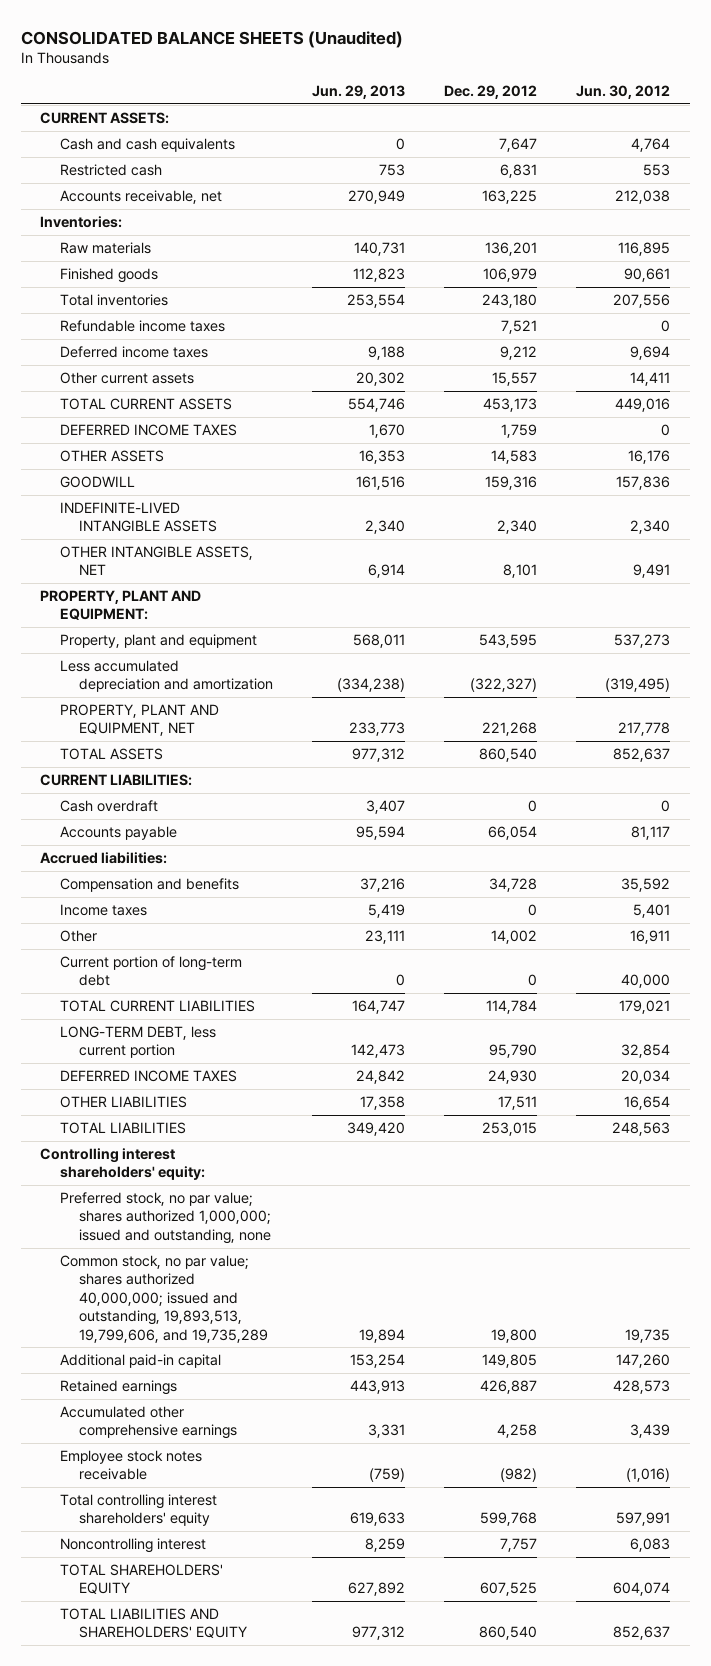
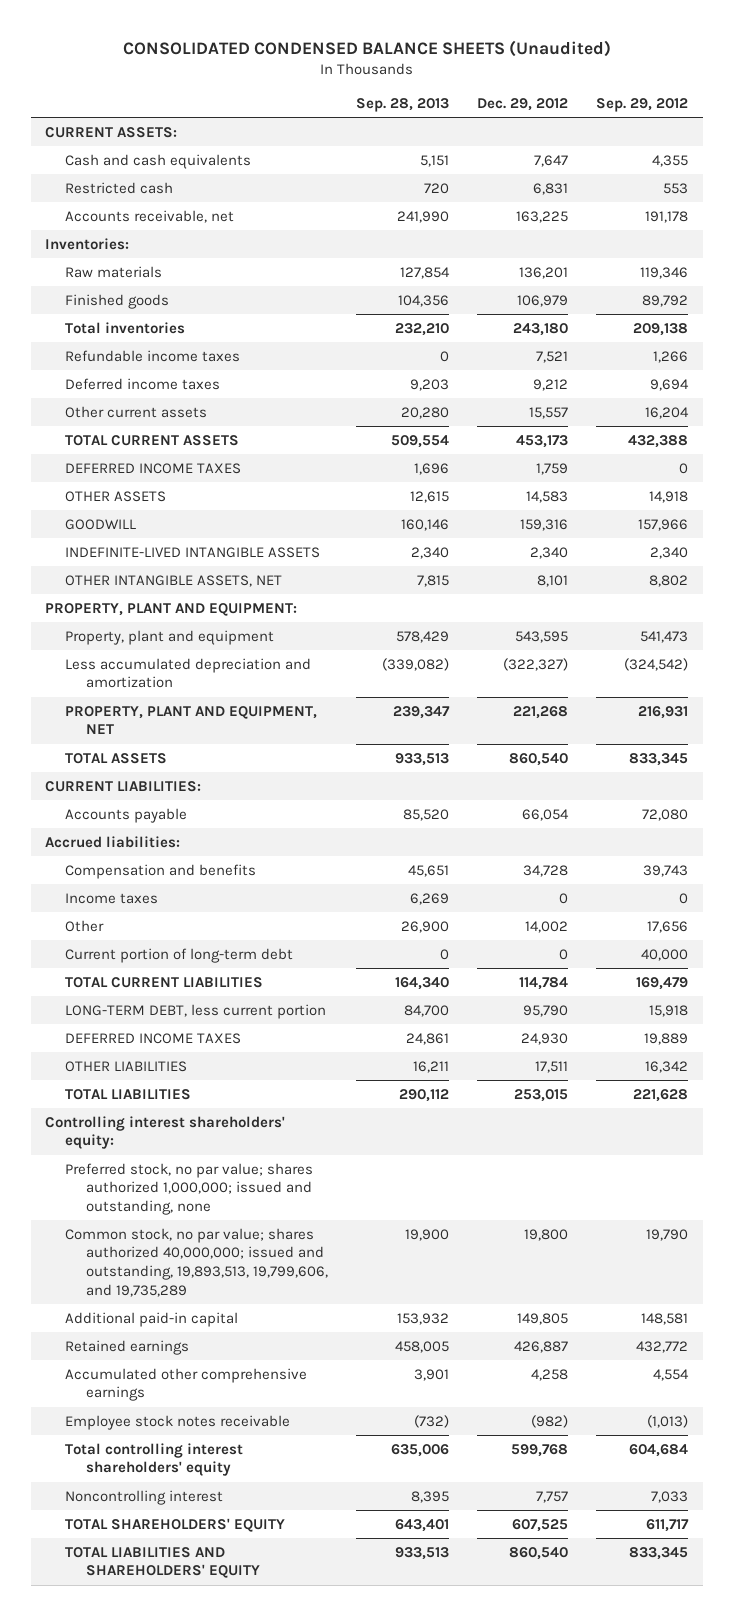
[20,30,403,48] CONSOLIDATED BALANCE SHEETS (Unaudited) -> [122,40,611,58] CONSOLIDATED CONDENSED BALANCE SHEETS (Unaudited)
[312,85,406,100] Jun. 29, 2013 -> none
[576,85,671,100] Jun. 30, 2012 -> none
none -> [355,98,449,113] Sep. 28, 2013
none -> [596,98,689,113] Sep. 29, 2012
[59,800,158,813] Cash overdraft -> none

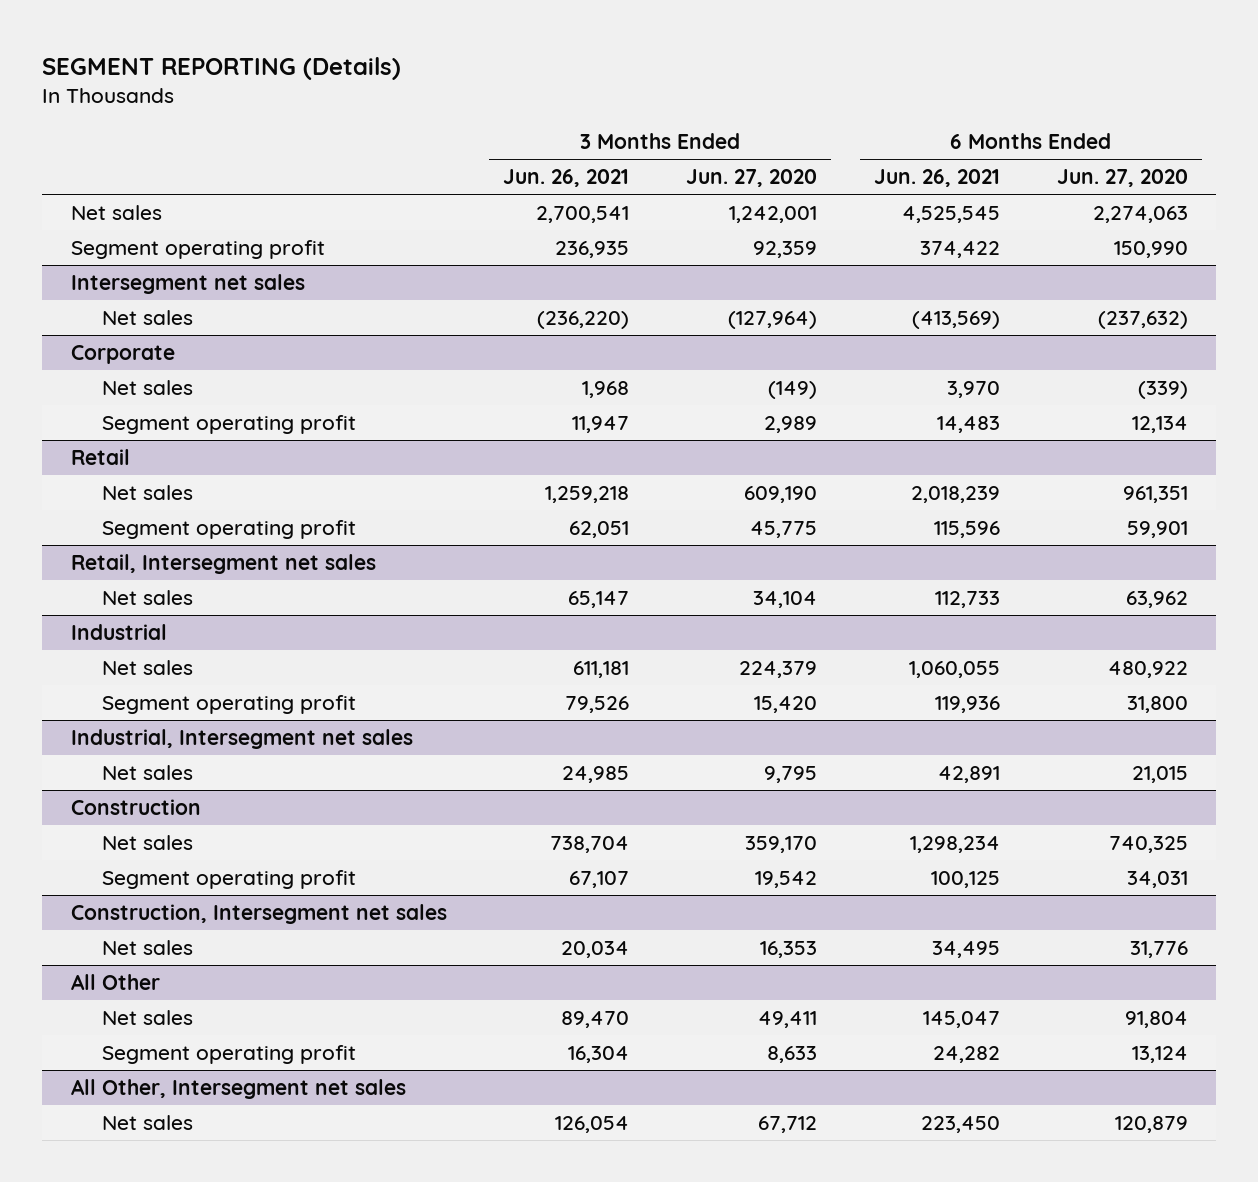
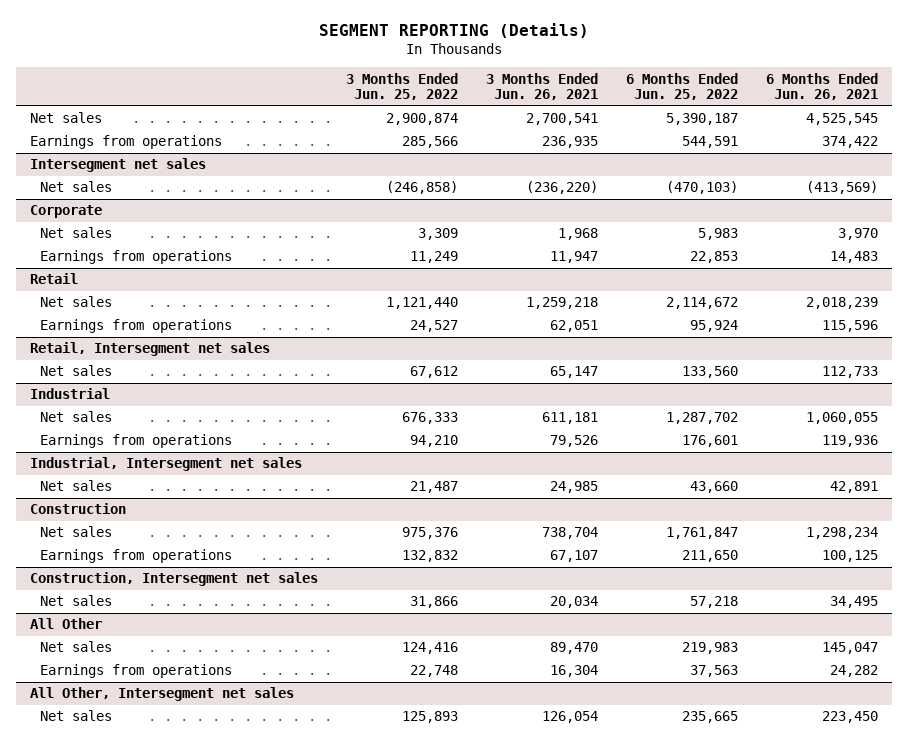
[686,169,818,188] Jun. 27, 2020 -> none
[1056,169,1188,188] Jun. 27, 2020 -> none
none -> [345,72,458,101] 3 Months Ended Jun. 25, 2022
none -> [625,72,738,101] 6 Months Ended Jun. 25, 2022
[70,240,325,260] Segment operating profit -> [29,135,222,150] Earnings from operations
[101,415,356,435] Segment operating profit -> [39,250,232,265] Earnings from operations
[101,520,356,540] Segment operating profit -> [39,319,232,334] Earnings from operations
[101,695,356,715] Segment operating profit -> [39,434,232,449] Earnings from operations
[101,870,356,890] Segment operating profit -> [39,549,232,564] Earnings from operations
[101,1045,356,1065] Segment operating profit -> [39,664,232,679] Earnings from operations

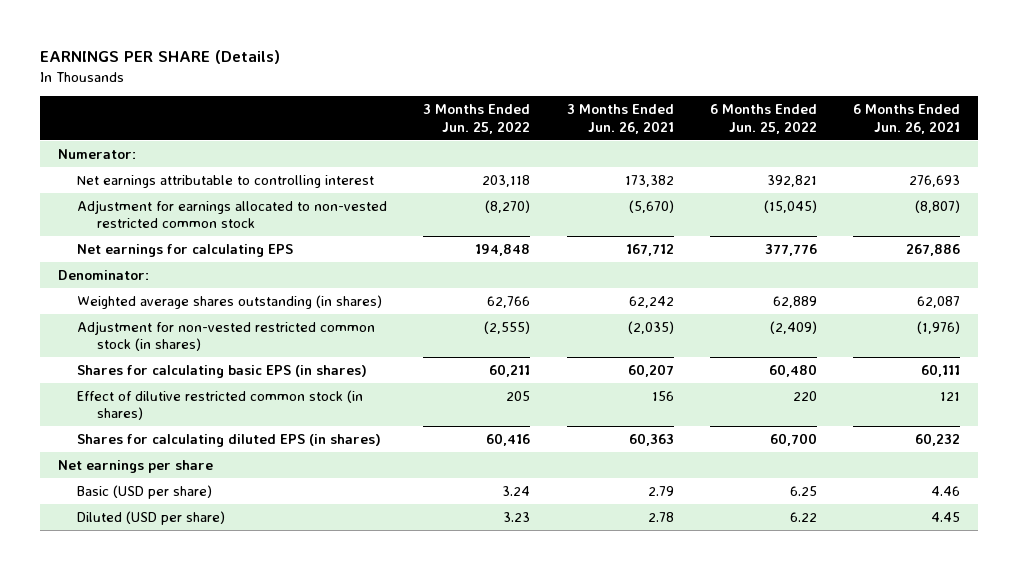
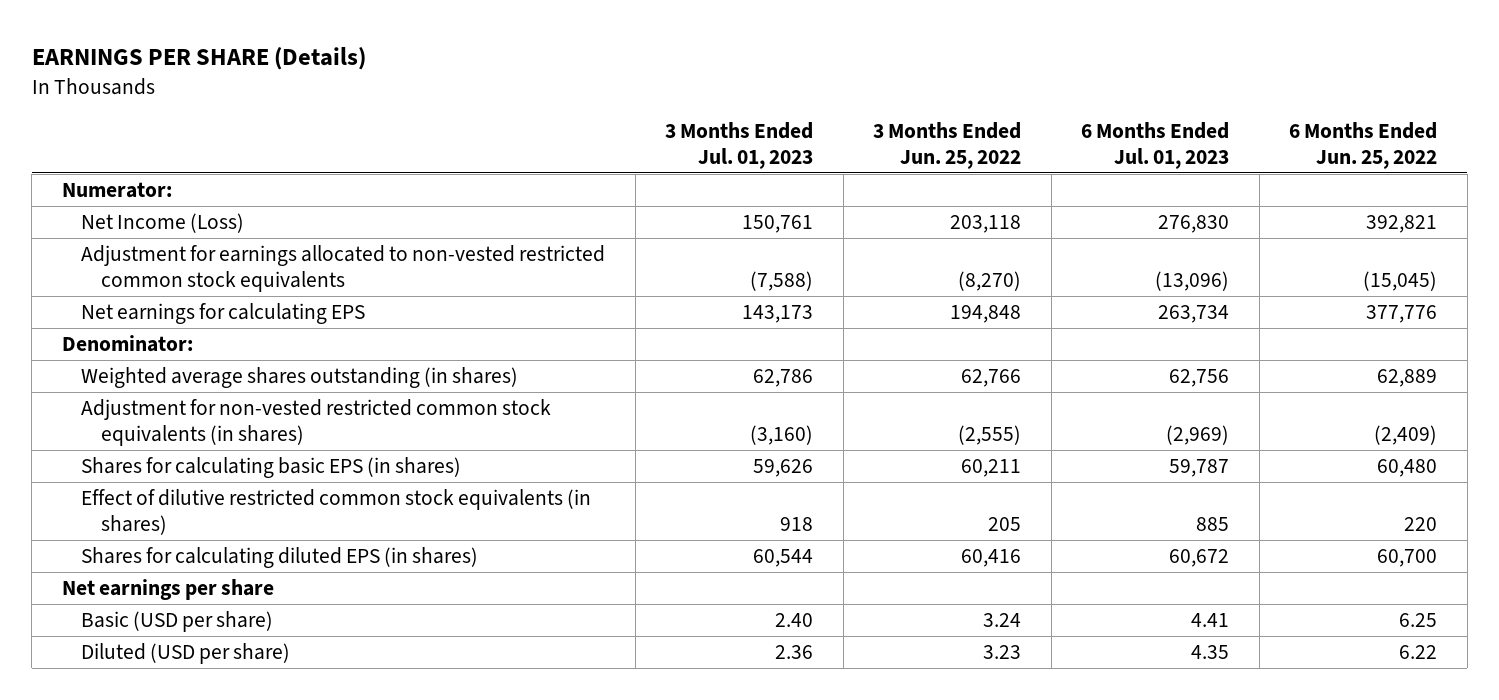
[566,104,674,134] 3 Months Ended Jun. 26, 2021 -> none
[852,104,960,134] 6 Months Ended Jun. 26, 2021 -> none
none -> [665,121,814,169] 3 Months Ended Jul. 01, 2023
none -> [1081,121,1230,169] 6 Months Ended Jul. 01, 2023
[77,174,375,188] Net earnings attributable to controlling interest -> [81,213,245,234] Net Income (Loss)
[77,199,388,229] Adjustment for earnings allocated to non-vested restricted common stock -> [81,245,606,293] Adjustment for earnings allocated to non-vested restricted common stock equivalents
[77,320,376,352] Adjustment for non-vested restricted common stock (in shares) -> [81,399,552,447] Adjustment for non-vested restricted common stock equivalents (in shares)
[77,389,364,421] Effect of dilutive restricted common stock (in shares) -> [81,489,592,536] Effect of dilutive restricted common stock equivalents (in shares)

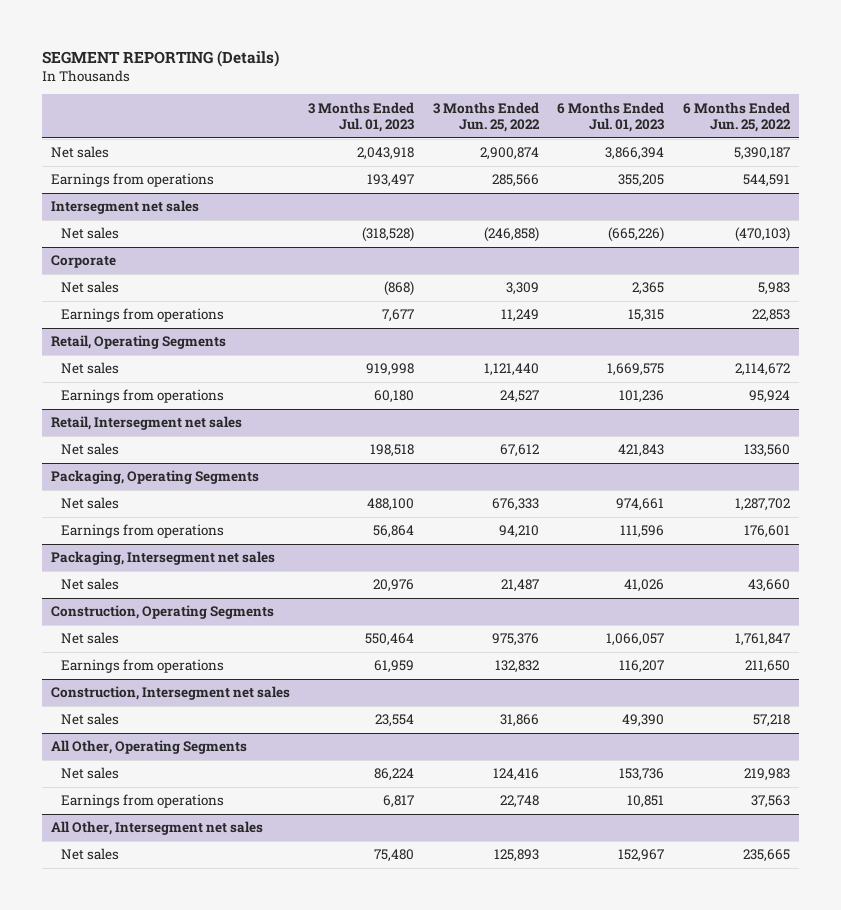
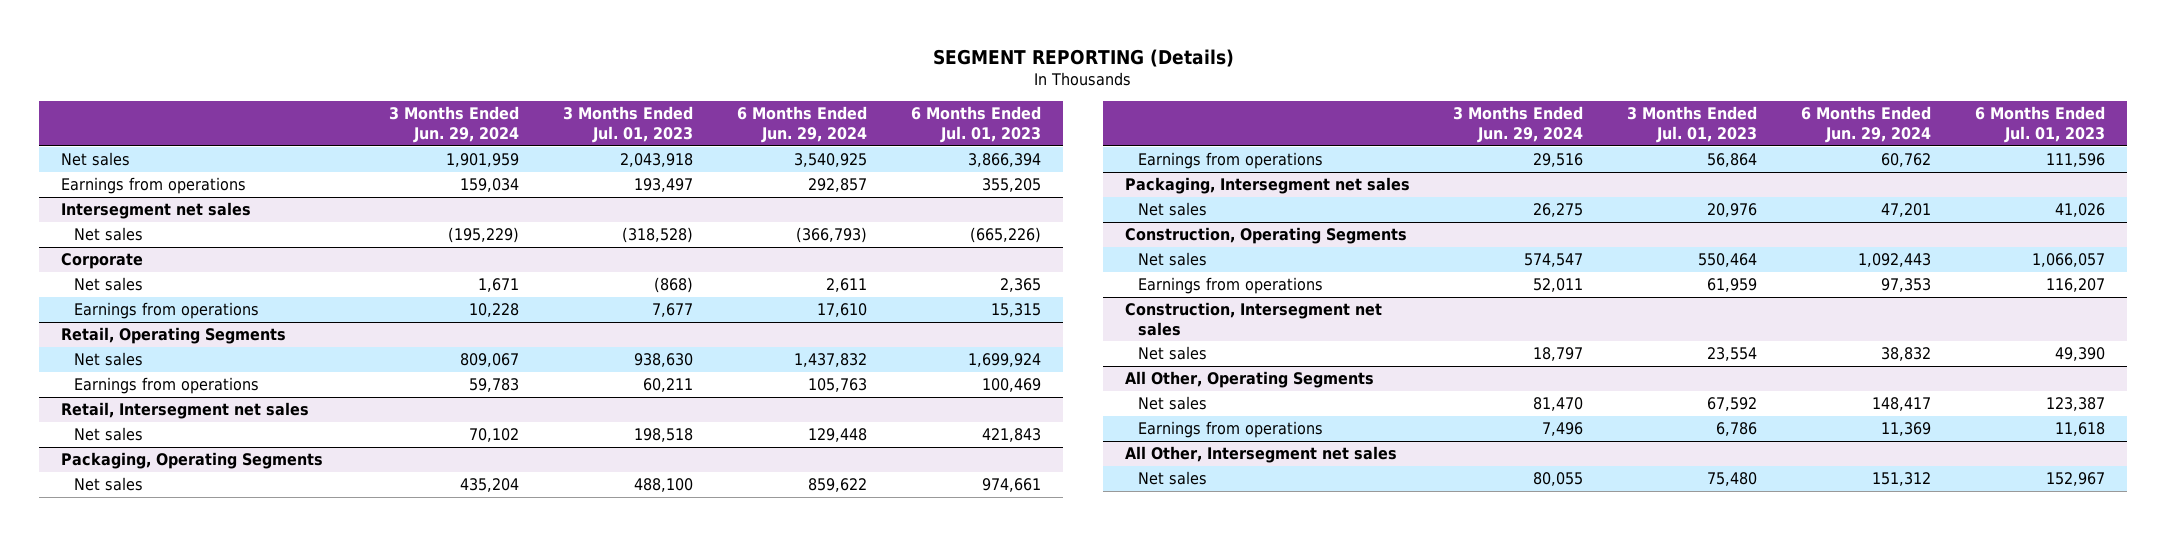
[432,101,540,133] 3 Months Ended Jun. 25, 2022 -> none
[682,101,791,133] 6 Months Ended Jun. 25, 2022 -> none
none -> [389,106,520,144] 3 Months Ended Jun. 29, 2024
none -> [736,106,867,144] 6 Months Ended Jun. 29, 2024
[366,363,415,377] 919,998 -> [634,353,694,368] 938,630
[607,363,665,377] 1,669,575 -> [967,353,1041,368] 1,699,924
[374,390,415,404] 60,180 -> [643,378,694,393] 60,211
[619,390,665,404] 101,236 -> [981,378,1041,393] 100,469
[374,768,415,782] 86,224 -> [1707,397,1758,412] 67,592
[619,768,665,782] 153,736 -> [2045,397,2105,412] 123,387
[383,795,415,809] 6,817 -> [1716,422,1758,437] 6,786
[627,795,665,809] 10,851 -> [2054,422,2105,437] 11,618

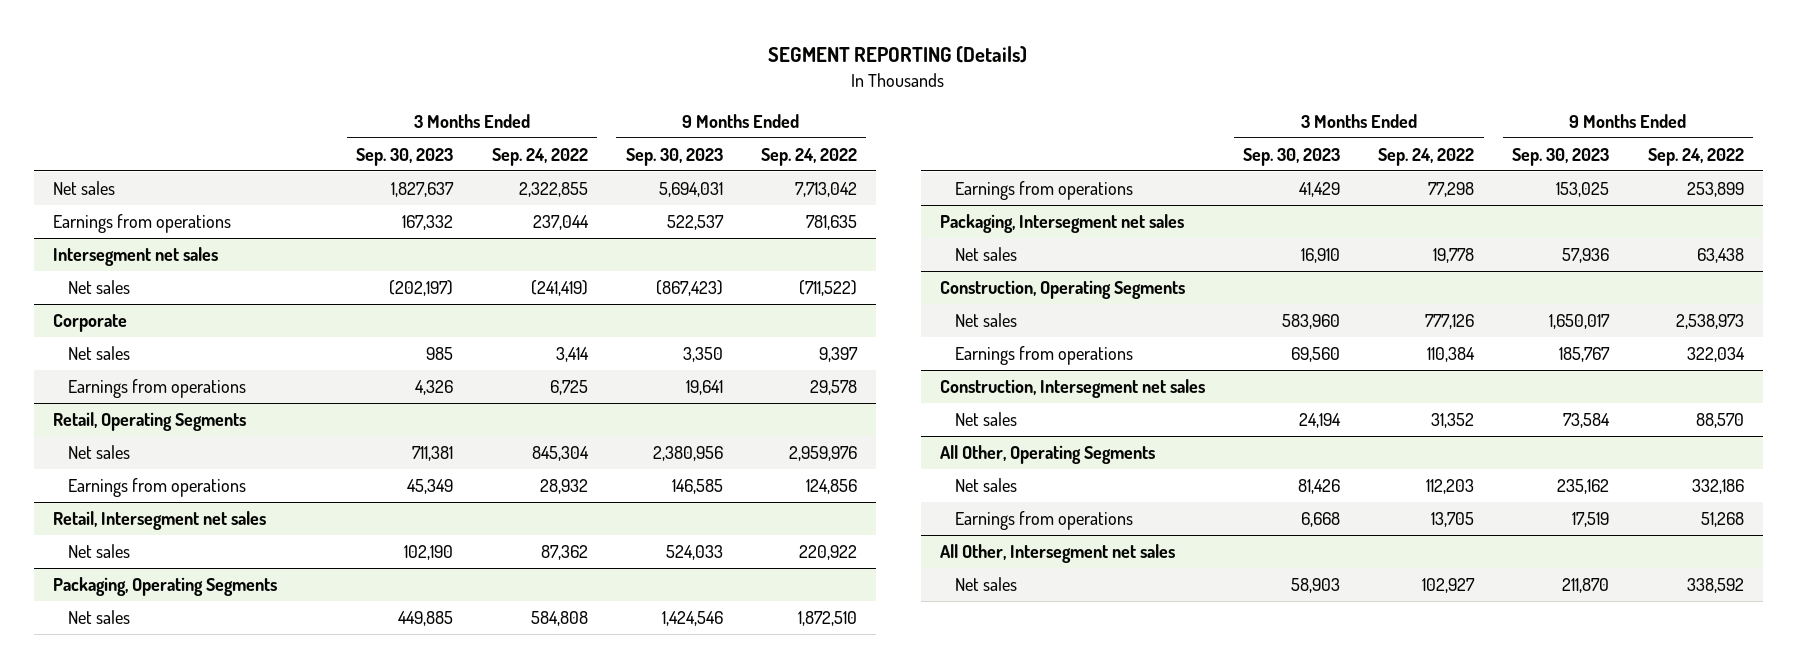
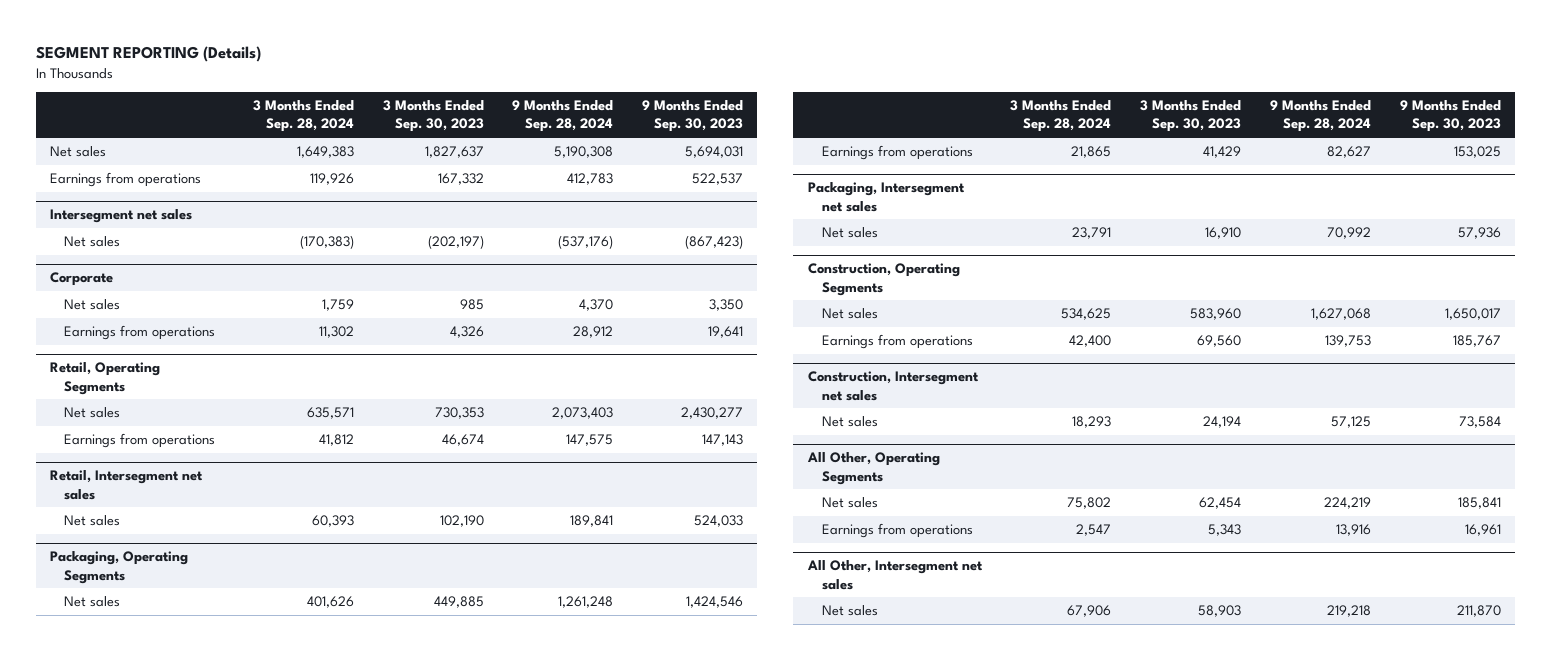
[491,147,588,166] Sep. 24, 2022 -> none
[760,147,857,166] Sep. 24, 2022 -> none
none -> [252,100,354,133] 3 Months Ended Sep. 28, 2024
none -> [512,100,614,133] 9 Months Ended Sep. 28, 2024
[412,446,454,462] 711,381 -> [434,407,484,420] 730,353
[652,446,723,462] 2,380,956 -> [680,407,743,420] 2,430,277
[407,479,454,495] 45,349 -> [441,434,484,447] 46,674
[671,479,723,495] 146,585 -> [701,434,743,447] 147,143
[1298,479,1341,495] 81,426 -> [1199,497,1242,510] 62,454
[1557,479,1610,495] 235,162 -> [1457,497,1501,510] 185,841
[1301,512,1341,528] 6,668 -> [1208,524,1242,537] 5,343
[1572,512,1610,528] 17,519 -> [1464,524,1501,537] 16,961

